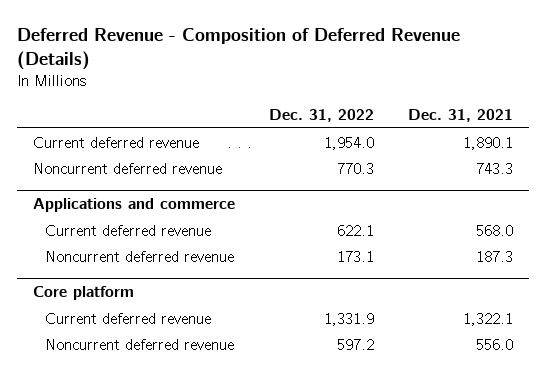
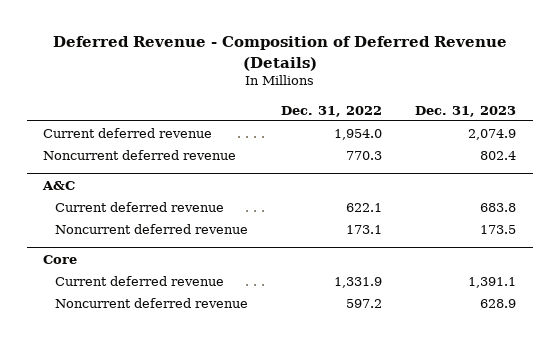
[407,108,513,122] Dec. 31, 2021 -> none
none -> [415,105,517,117] Dec. 31, 2023
[33,198,236,213] Applications and commerce -> [42,180,76,190] A&C
[33,286,135,301] Core platform -> [43,254,78,264] Core

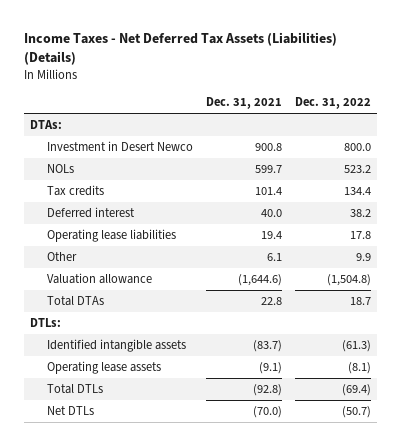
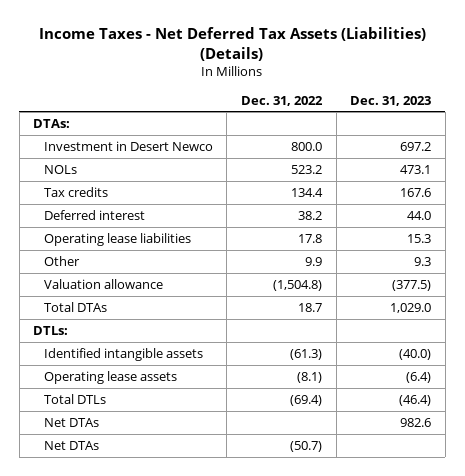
[205,97,282,110] Dec. 31, 2021 -> none
none -> [350,95,432,106] Dec. 31, 2023
none -> [43,417,99,427] Net DTAs
[47,406,95,416] Net DTLs -> [43,440,99,450] Net DTAs

